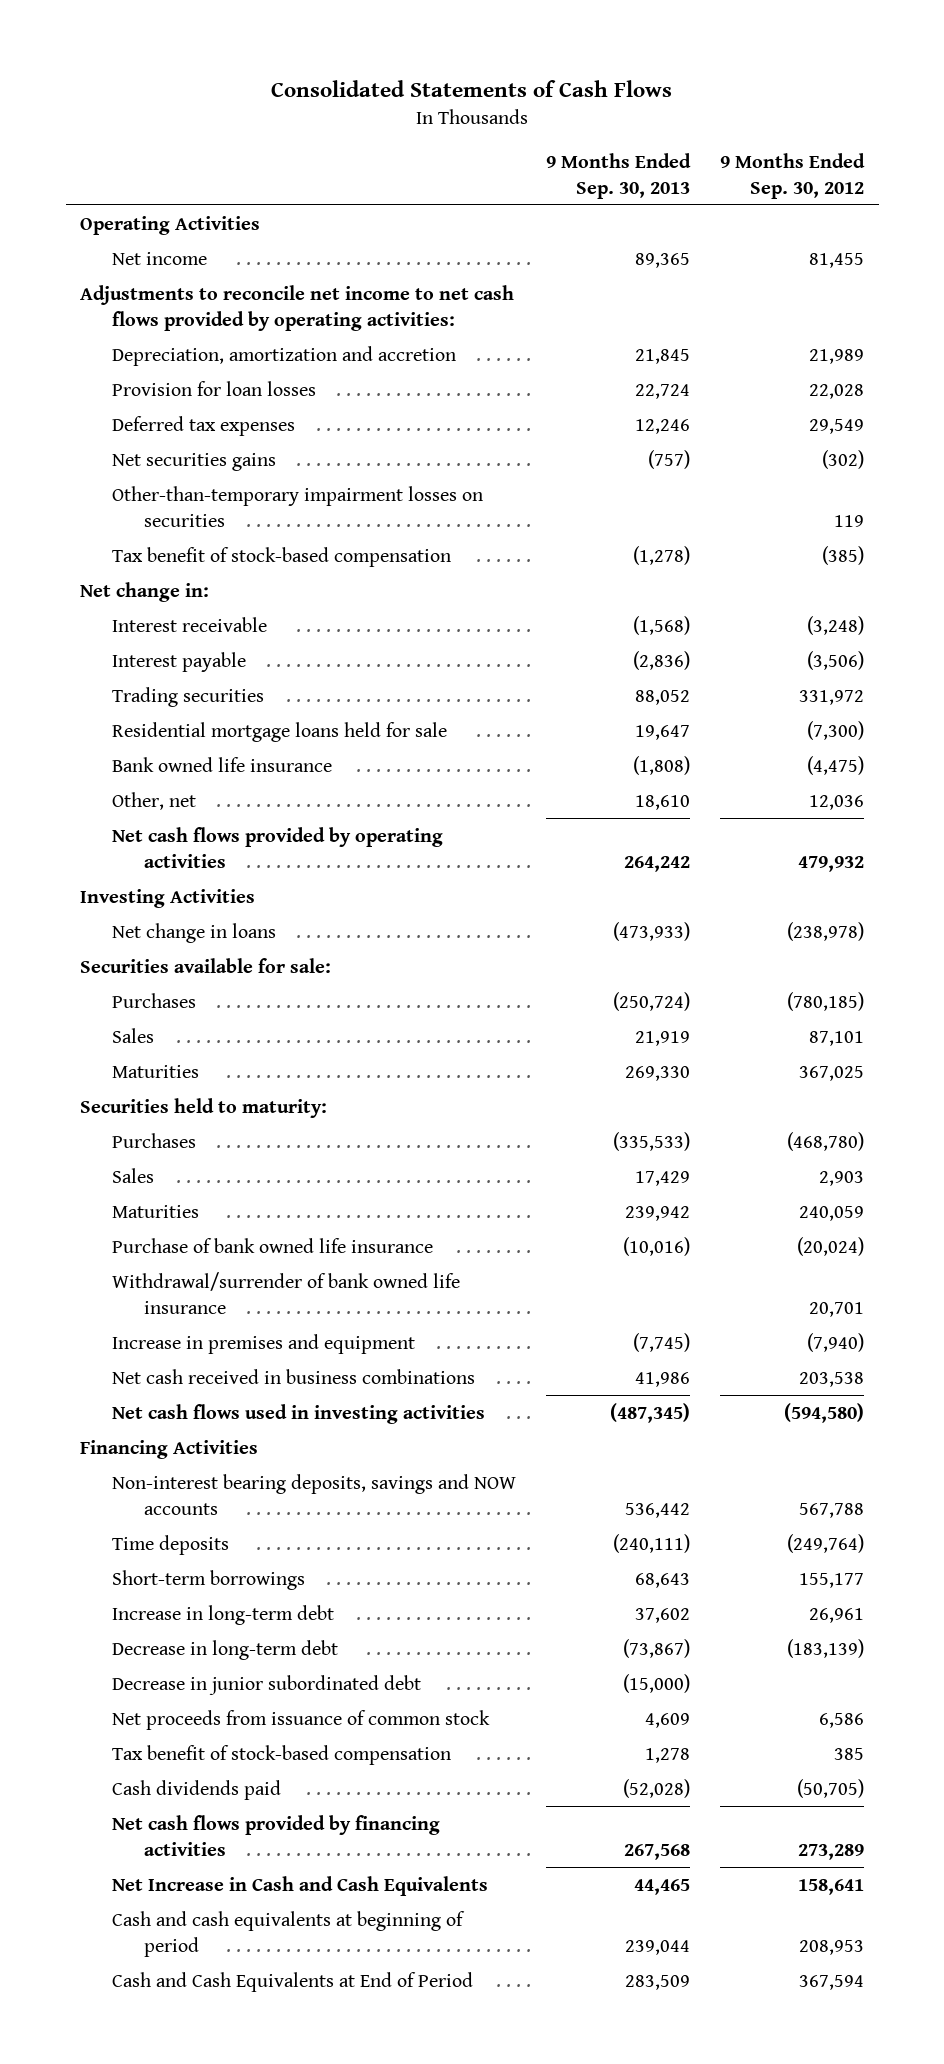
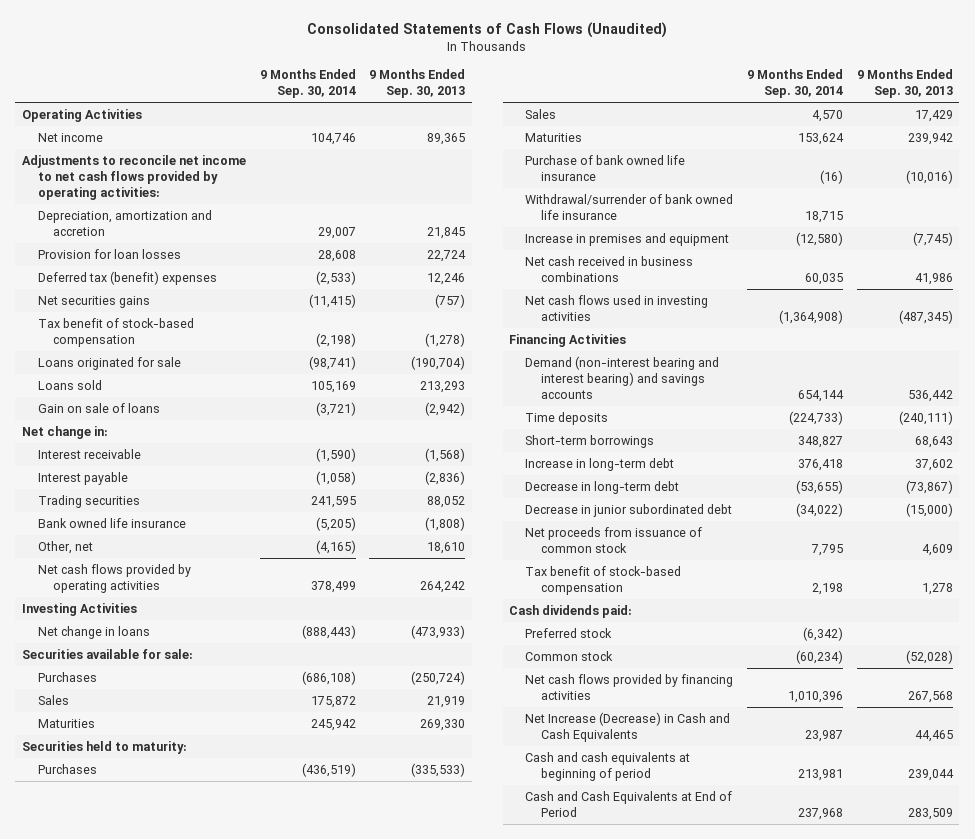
[271,79,673,97] Consolidated Statements of Cash Flows -> [307,22,668,39] Consolidated Statements of Cash Flows (Unaudited)
[719,152,865,199] 9 Months Ended Sep. 30, 2012 -> none
none -> [259,69,356,99] 9 Months Ended Sep. 30, 2014
[112,415,296,436] Deferred tax expenses -> [37,270,217,285] Deferred tax (benefit) expenses
[112,485,484,527] Other-than-temporary impairment losses on securities -> none
none -> [37,356,181,370] Loans originated for sale
none -> [37,379,102,390] Loans sold
none -> [37,402,160,413] Gain on sale of loans
[112,721,448,742] Residential mortgage loans held for sale -> none
[112,1473,517,1515] Non-interest bearing deposits, savings and NOW accounts -> [525,355,720,399] Demand (non-interest bearing and interest bearing) and savings accounts
none -> [509,604,633,618] Cash dividends paid:
none -> [525,627,613,638] Preferred stock
[112,1779,282,1800] Cash dividends paid -> [525,650,614,661] Common stock
[112,1875,489,1896] Net Increase in Cash and Cash Equivalents -> [525,711,731,742] Net Increase (Decrease) in Cash and Cash Equivalents

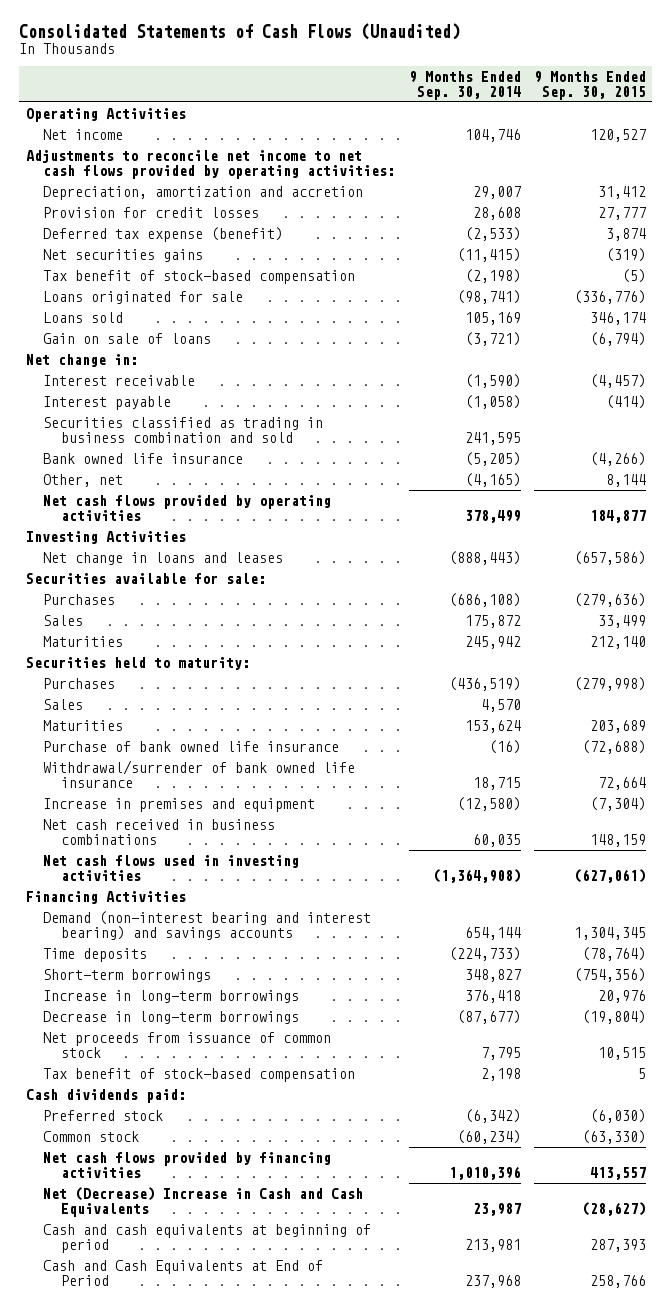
[369,69,466,99] 9 Months Ended Sep. 30, 2013 -> none
none -> [533,70,646,101] 9 Months Ended Sep. 30, 2015
[37,248,181,259] Provision for loan losses -> [43,206,260,218] Provision for credit losses
[37,270,217,285] Deferred tax (benefit) expenses -> [43,226,284,242] Deferred tax expense (benefit)
[37,494,140,508] Trading securities -> [43,416,324,444] Securities classified as trading in business combination and sold
[37,625,150,639] Net change in loans -> [43,551,284,565] Net change in loans and leases
[525,503,733,517] Decrease in junior subordinated debt -> none
[525,457,675,471] Increase in long-term debt -> [43,989,300,1003] Increase in long-term borrowings
[525,480,680,494] Decrease in long-term debt -> [43,1010,300,1024] Decrease in long-term borrowings
[795,479,843,494] (53,655) -> [456,1009,521,1024] (87,677)
[525,711,731,742] Net Increase (Decrease) in Cash and Cash Equivalents -> [43,1186,364,1218] Net (Decrease) Increase in Cash and Cash Equivalents

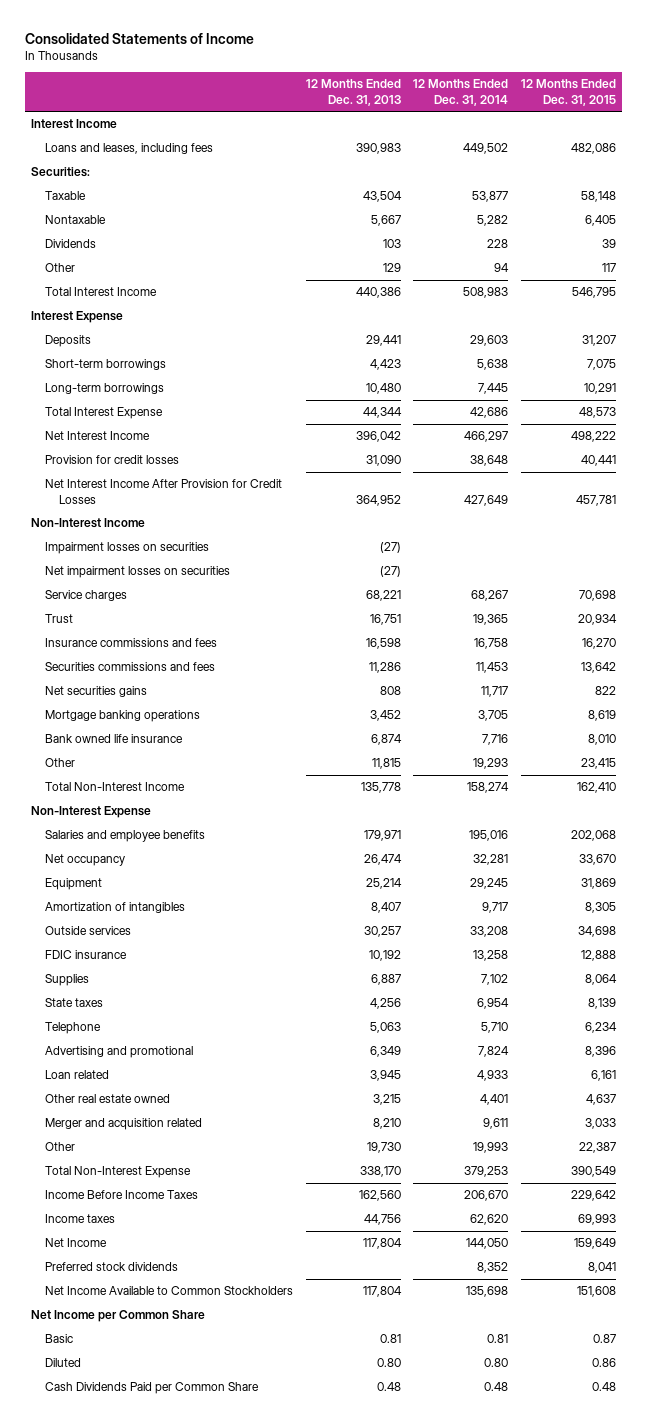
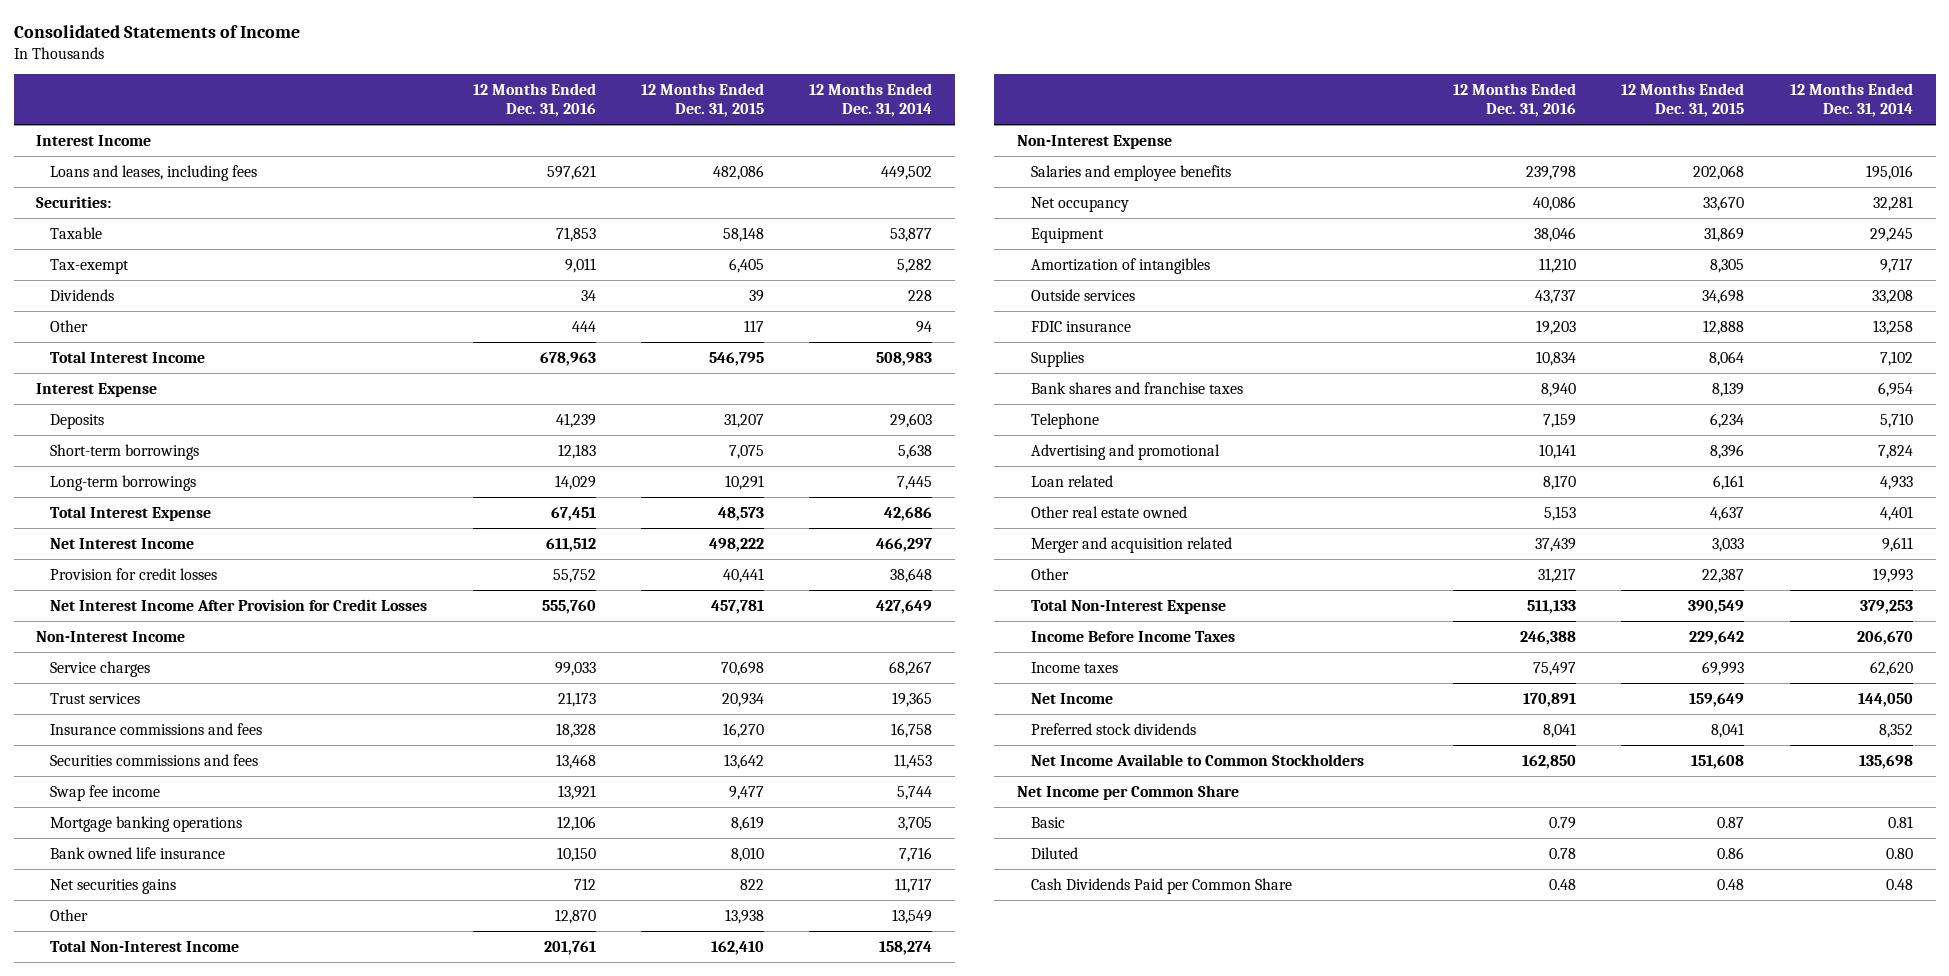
[305,79,401,106] 12 Months Ended Dec. 31, 2013 -> none
none -> [472,82,596,117] 12 Months Ended Dec. 31, 2016
[45,215,107,225] Nontaxable -> [50,258,130,274] Tax-exempt
[45,542,210,555] Impairment losses on securities -> none
[45,566,231,579] Net impairment losses on securities -> none
[45,614,74,624] Trust -> [50,692,141,704] Trust services
none -> [50,784,161,801] Swap fee income
[45,686,148,698] Net securities gains -> [50,878,177,894] Net securities gains
[473,758,509,770] 19,293 -> [892,908,933,924] 13,549
[581,758,617,770] 23,415 -> [724,908,764,924] 13,938
[45,998,104,1008] State taxes -> [1030,381,1243,394] Bank shares and franchise taxes

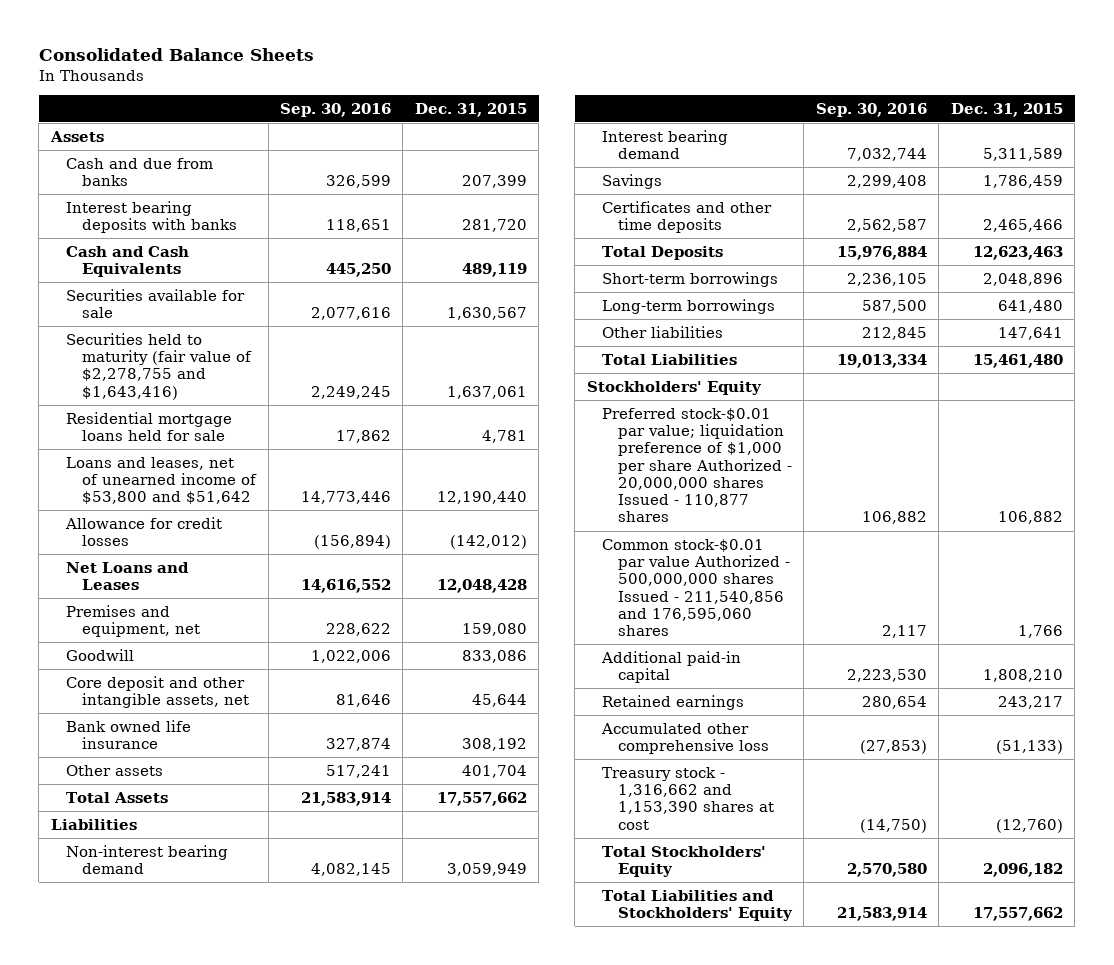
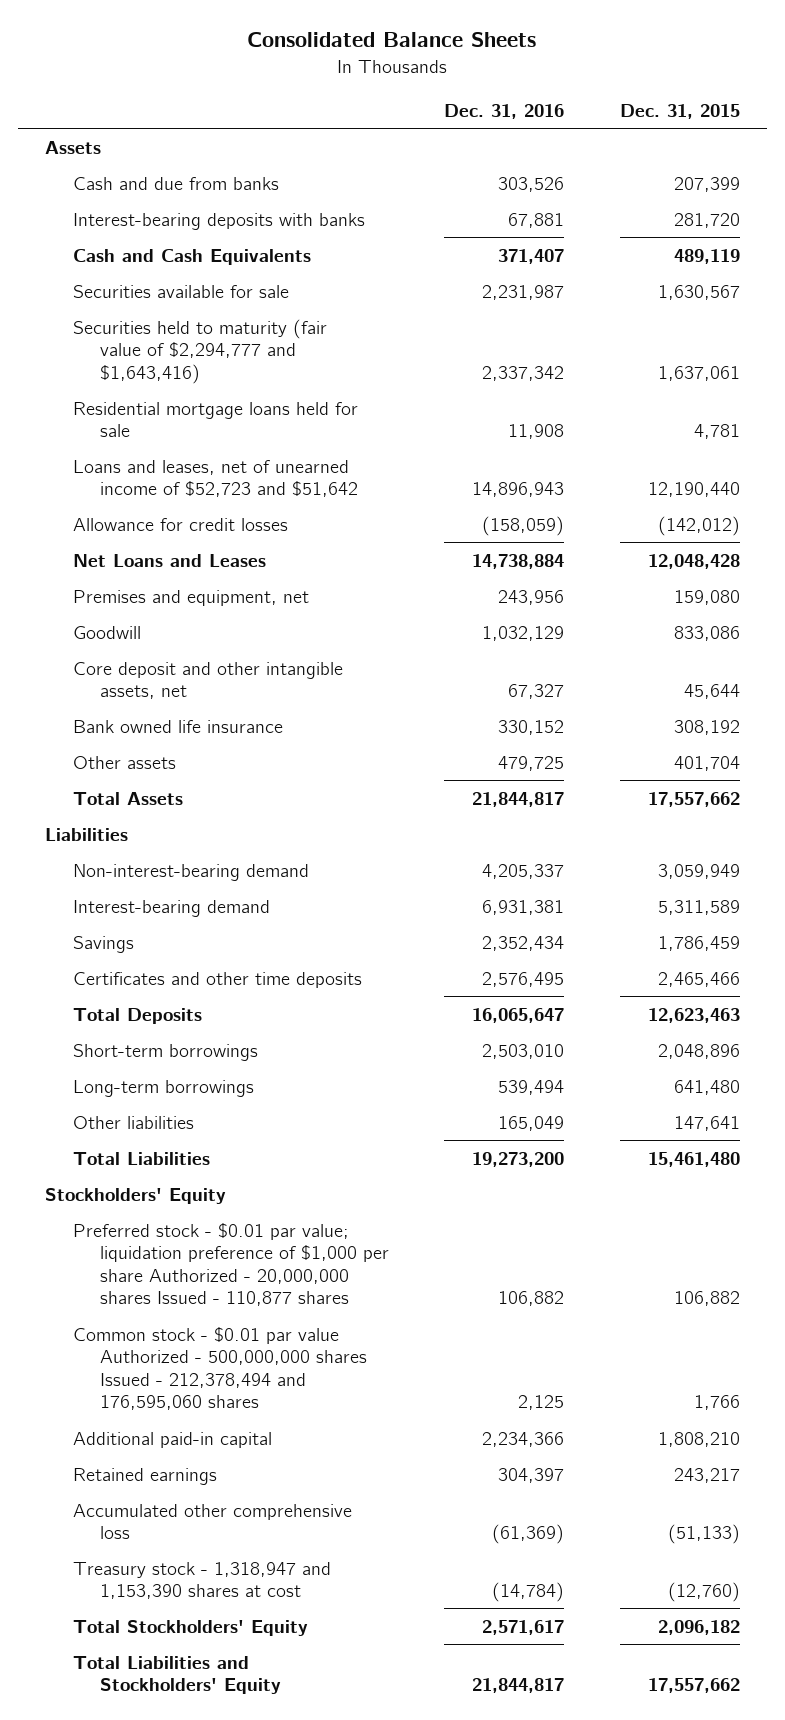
[279,102,391,117] Sep. 30, 2016 -> none
none -> [444,104,565,120] Dec. 31, 2016
[66,200,238,233] Interest bearing deposits with banks -> [72,212,365,230] Interest-bearing deposits with banks
[66,332,253,400] Securities held to maturity (fair value of $2,278,755 and $1,643,416) -> [72,318,327,384] Securities held to maturity (fair value of $2,294,777 and $1,643,416)
[66,456,258,505] Loans and leases, net of unearned income of $53,800 and $51,642 -> [72,459,359,498] Loans and leases, net of unearned income of $52,723 and $51,642
[66,844,229,874] Non-interest bearing demand -> [72,863,309,881] Non-interest-bearing demand
[602,129,729,159] Interest bearing demand -> [72,899,270,917] Interest-bearing demand
[602,407,792,523] Preferred stock-$0.01 par value; liquidation preference of $1,000 per share Authorized - 20,000,000 shares Issued - 110,877 shares -> [72,1222,390,1307] Preferred stock - $0.01 par value; liquidation preference of $1,000 per share Authorized - 20,000,000 shares Issued - 110,877 shares
[602,538,790,637] Common stock-$0.01 par value Authorized - 500,000,000 shares Issued - 211,540,856 and 176,595,060 shares -> [72,1326,368,1411] Common stock - $0.01 par value Authorized - 500,000,000 shares Issued - 212,378,494 and 176,595,060 shares
[602,766,774,830] Treasury stock - 1,316,662 and 1,153,390 shares at cost -> [72,1561,331,1600] Treasury stock - 1,318,947 and 1,153,390 shares at cost

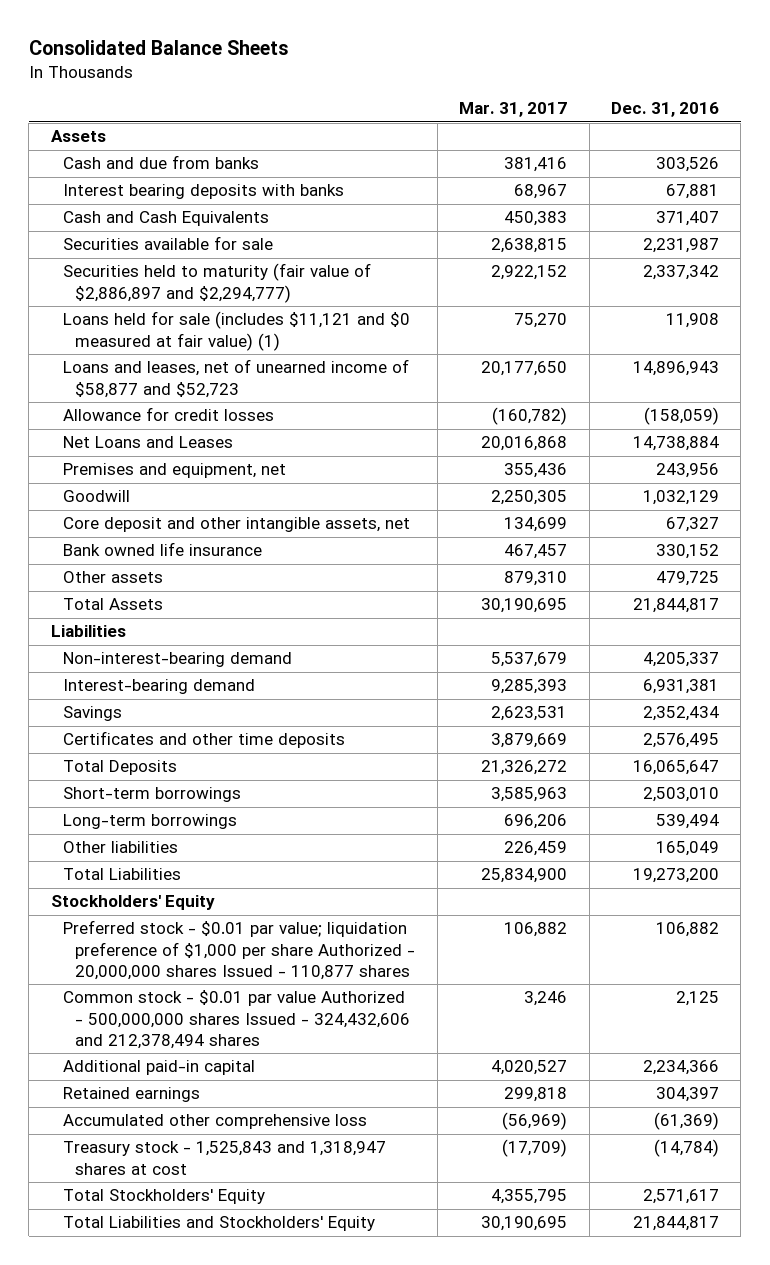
[619,104,740,120] Dec. 31, 2015 -> none
none -> [459,102,568,118] Mar. 31, 2017
[72,212,365,230] Interest-bearing deposits with banks -> [62,184,344,200] Interest bearing deposits with banks
[72,318,327,384] Securities held to maturity (fair value of $2,294,777 and $1,643,416) -> [62,263,371,303] Securities held to maturity (fair value of $2,886,897 and $2,294,777)
[72,401,358,438] Residential mortgage loans held for sale -> [62,311,410,351] Loans held for sale (includes $11,121 and $0 measured at fair value) (1)
[72,459,359,498] Loans and leases, net of unearned income of $52,723 and $51,642 -> [62,359,409,398] Loans and leases, net of unearned income of $58,877 and $52,723
[72,1326,368,1411] Common stock - $0.01 par value Authorized - 500,000,000 shares Issued - 212,378,494 and 176,595,060 shares -> [62,990,411,1049] Common stock - $0.01 par value Authorized - 500,000,000 shares Issued - 324,432,606 and 212,378,494 shares
[72,1561,331,1600] Treasury stock - 1,318,947 and 1,153,390 shares at cost -> [62,1141,386,1175] Treasury stock - 1,525,843 and 1,318,947 shares at cost

